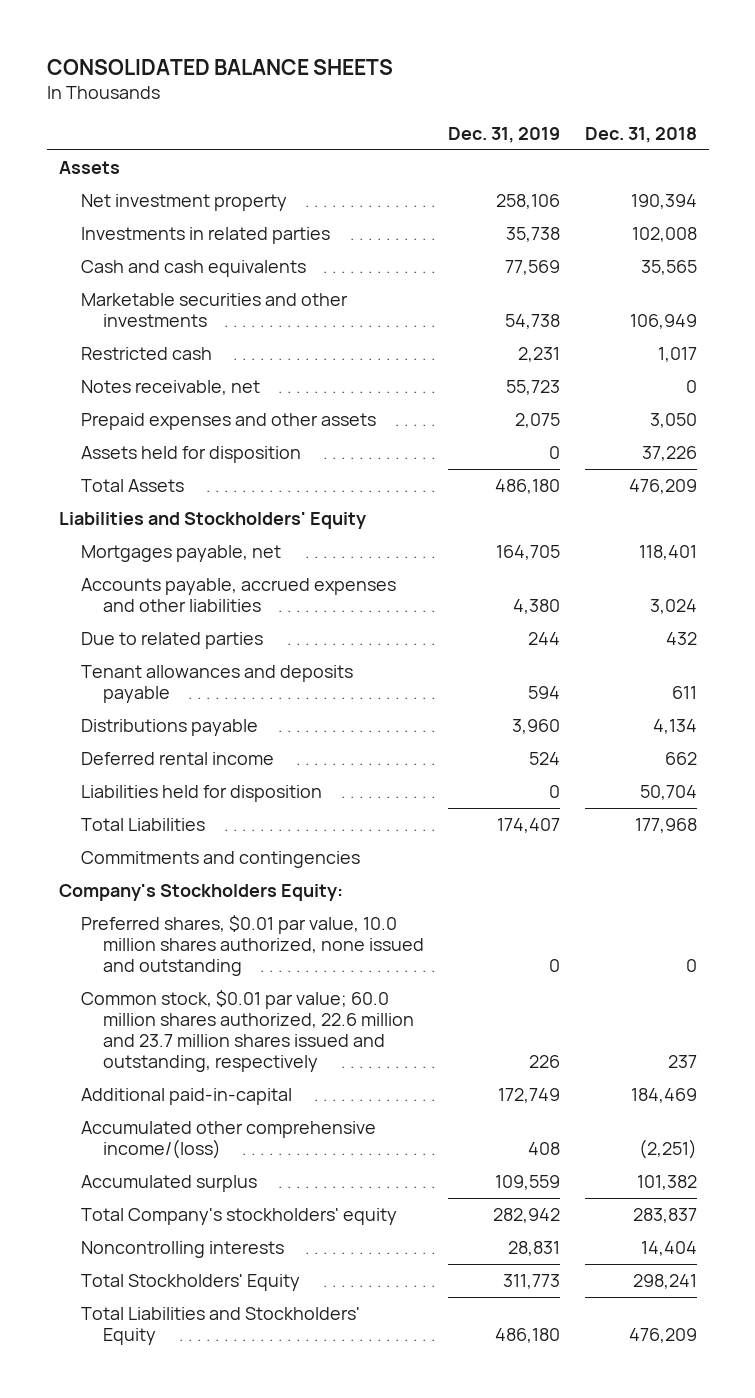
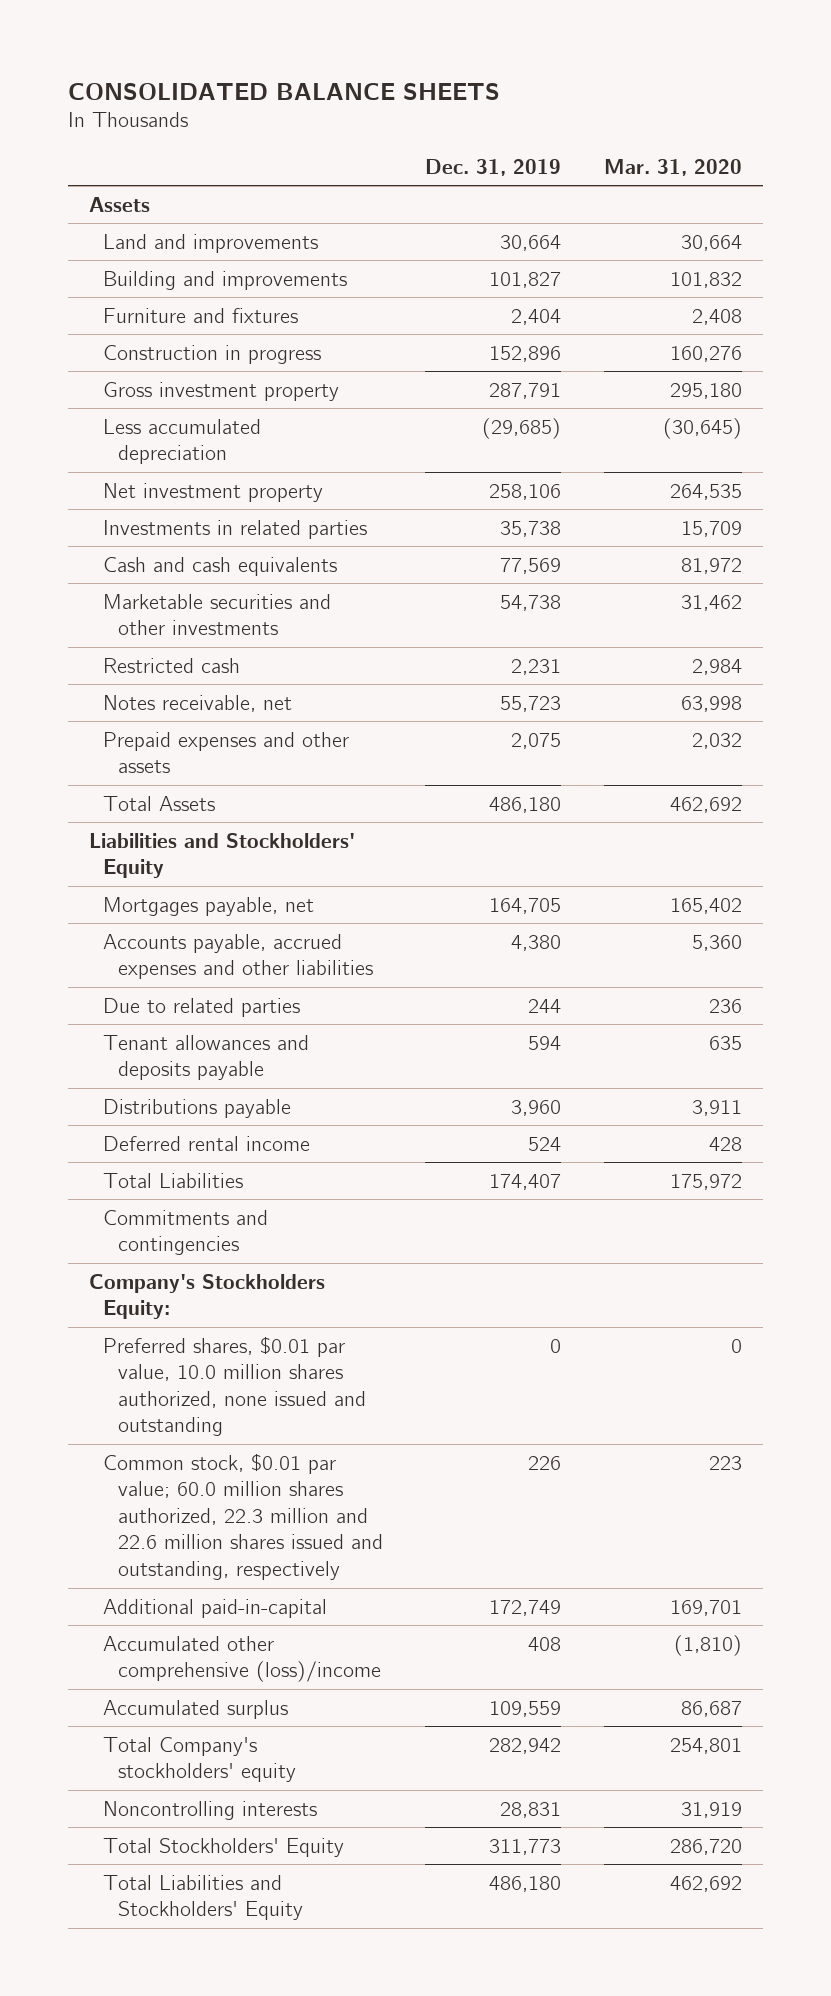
[584,127,697,144] Dec. 31, 2018 -> none
none -> [603,158,742,176] Mar. 31, 2020
none -> [103,233,319,253] Land and improvements
none -> [103,270,348,290] Building and improvements
none -> [103,307,299,323] Furniture and fixtures
none -> [103,344,322,364] Construction in progress
none -> [103,381,340,401] Gross investment property
none -> [103,418,262,465] Less accumulated depreciation
[80,446,301,464] Assets held for disposition -> none
[80,785,322,803] Liabilities held for disposition -> none
[80,990,414,1072] Common stock, $0.01 par value; 60.0 million shares authorized, 22.6 million and 23.7 million shares issued and outstanding, respectively -> [103,1452,383,1580] Common stock, $0.01 par value; 60.0 million shares authorized, 22.3 million and 22.6 million shares issued and outstanding, respectively
[80,1121,376,1159] Accumulated other comprehensive income/(loss) -> [103,1635,381,1683] Accumulated other comprehensive (loss)/income

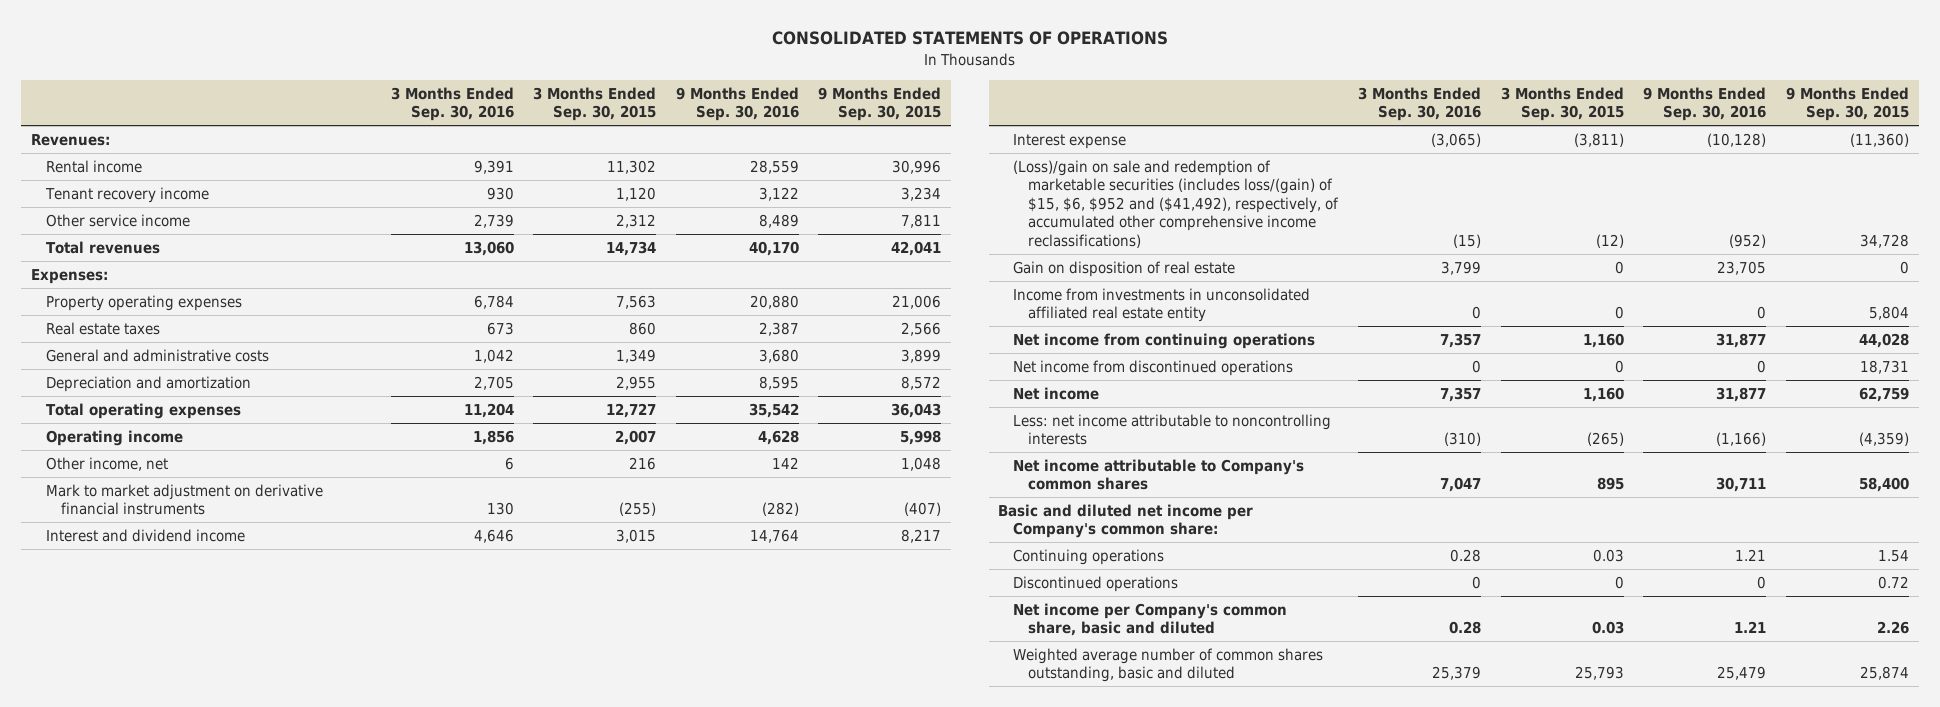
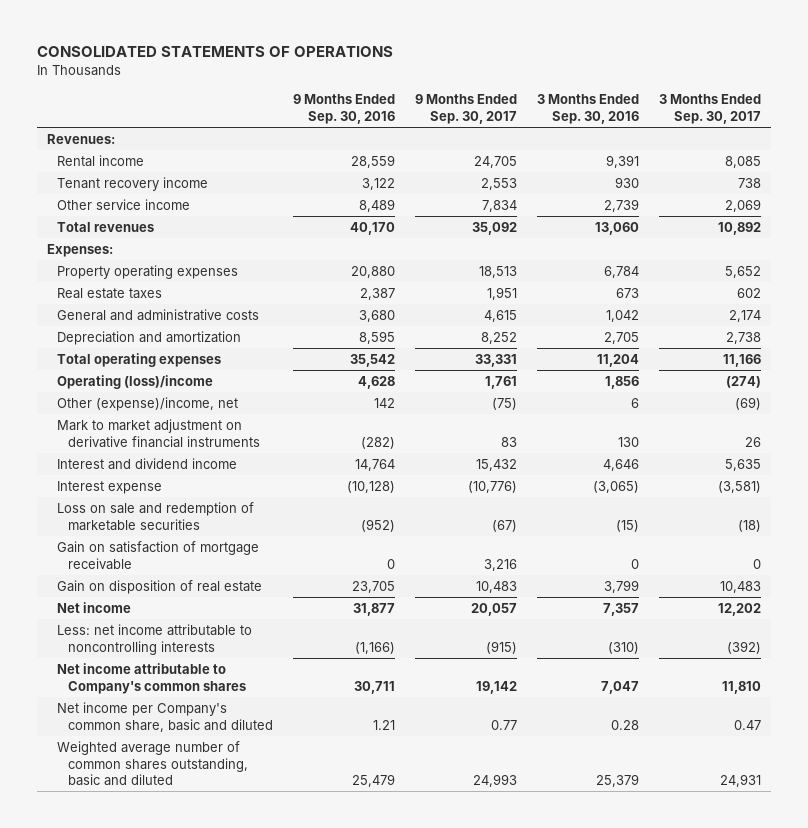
[533,86,657,122] 3 Months Ended Sep. 30, 2015 -> none
[818,86,942,122] 9 Months Ended Sep. 30, 2015 -> none
none -> [415,94,518,124] 9 Months Ended Sep. 30, 2017
none -> [659,94,762,124] 3 Months Ended Sep. 30, 2017
[46,429,184,446] Operating income -> [57,375,214,390] Operating (loss)/income
[46,456,169,471] Other income, net -> [57,397,239,412] Other (expense)/income, net
[1013,159,1340,248] (Loss)/gain on sale and redemption of marketable securities (includes loss/(gain) of $15, $6, $952 and ($41,492), respectively, of accumulated other comprehensive income reclassifications) -> [57,502,255,531] Loss on sale and redemption of marketable securities
none -> [57,541,260,570] Gain on satisfaction of mortgage receivable
[1013,287,1311,323] Income from investments in unconsolidated affiliated real estate entity -> none
[1013,332,1316,349] Net income from continuing operations -> none
[1013,359,1294,376] Net income from discontinued operations -> none
[998,503,1254,539] Basic and diluted net income per Company's common share: -> none
[1013,548,1165,565] Continuing operations -> none
[1013,575,1179,592] Discontinued operations -> none

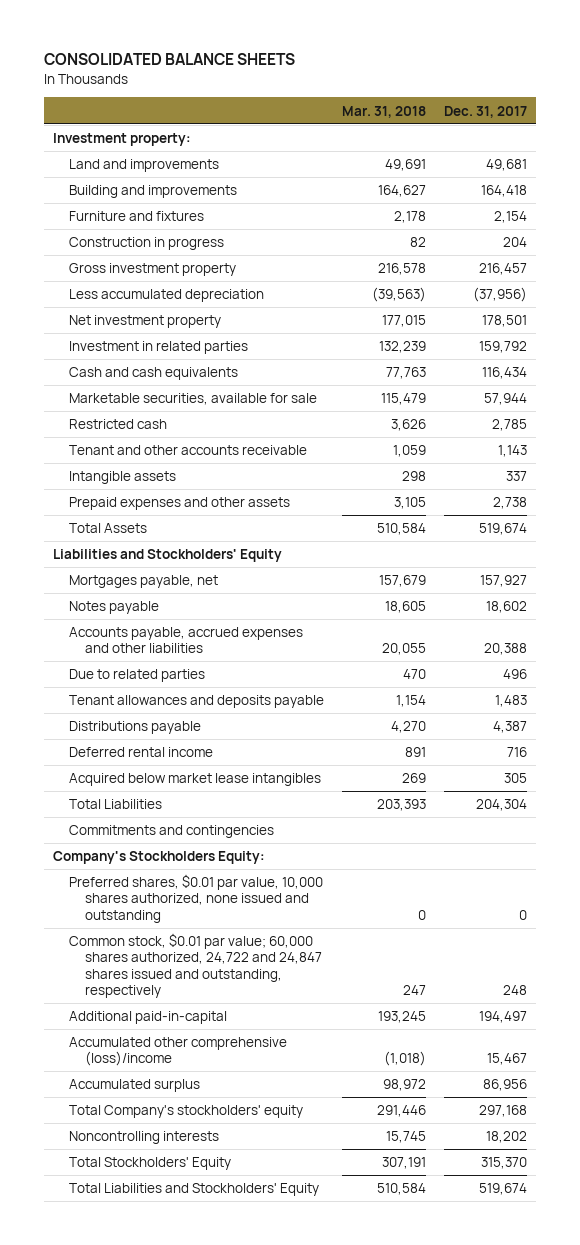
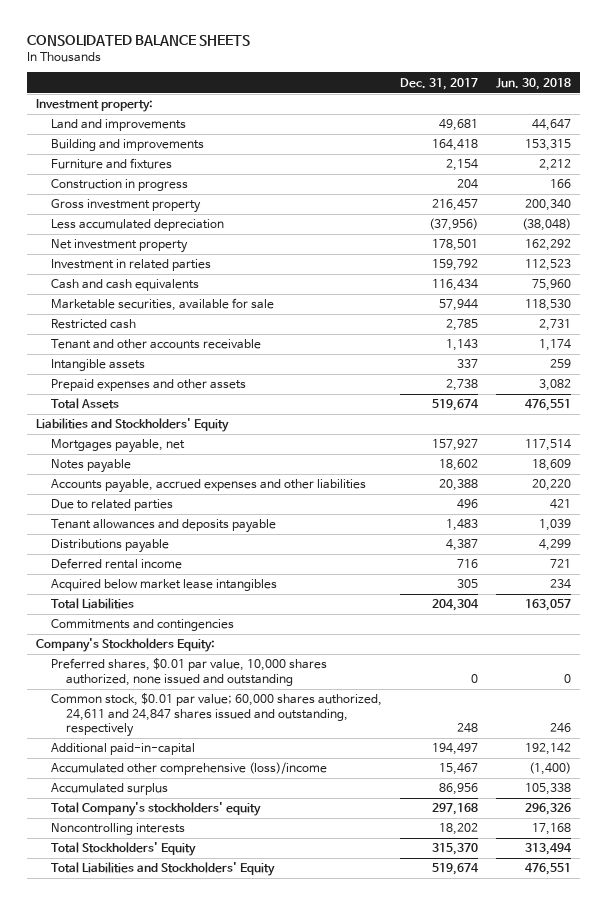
[342,105,427,118] Mar. 31, 2018 -> none
none -> [495,77,571,90] Jun. 30, 2018
[69,933,322,998] Common stock, $0.01 par value; 60,000 shares authorized, 24,722 and 24,847 shares issued and outstanding, respectively -> [50,693,382,738] Common stock, $0.01 par value; 60,000 shares authorized, 24,611 and 24,847 shares issued and outstanding, respectively

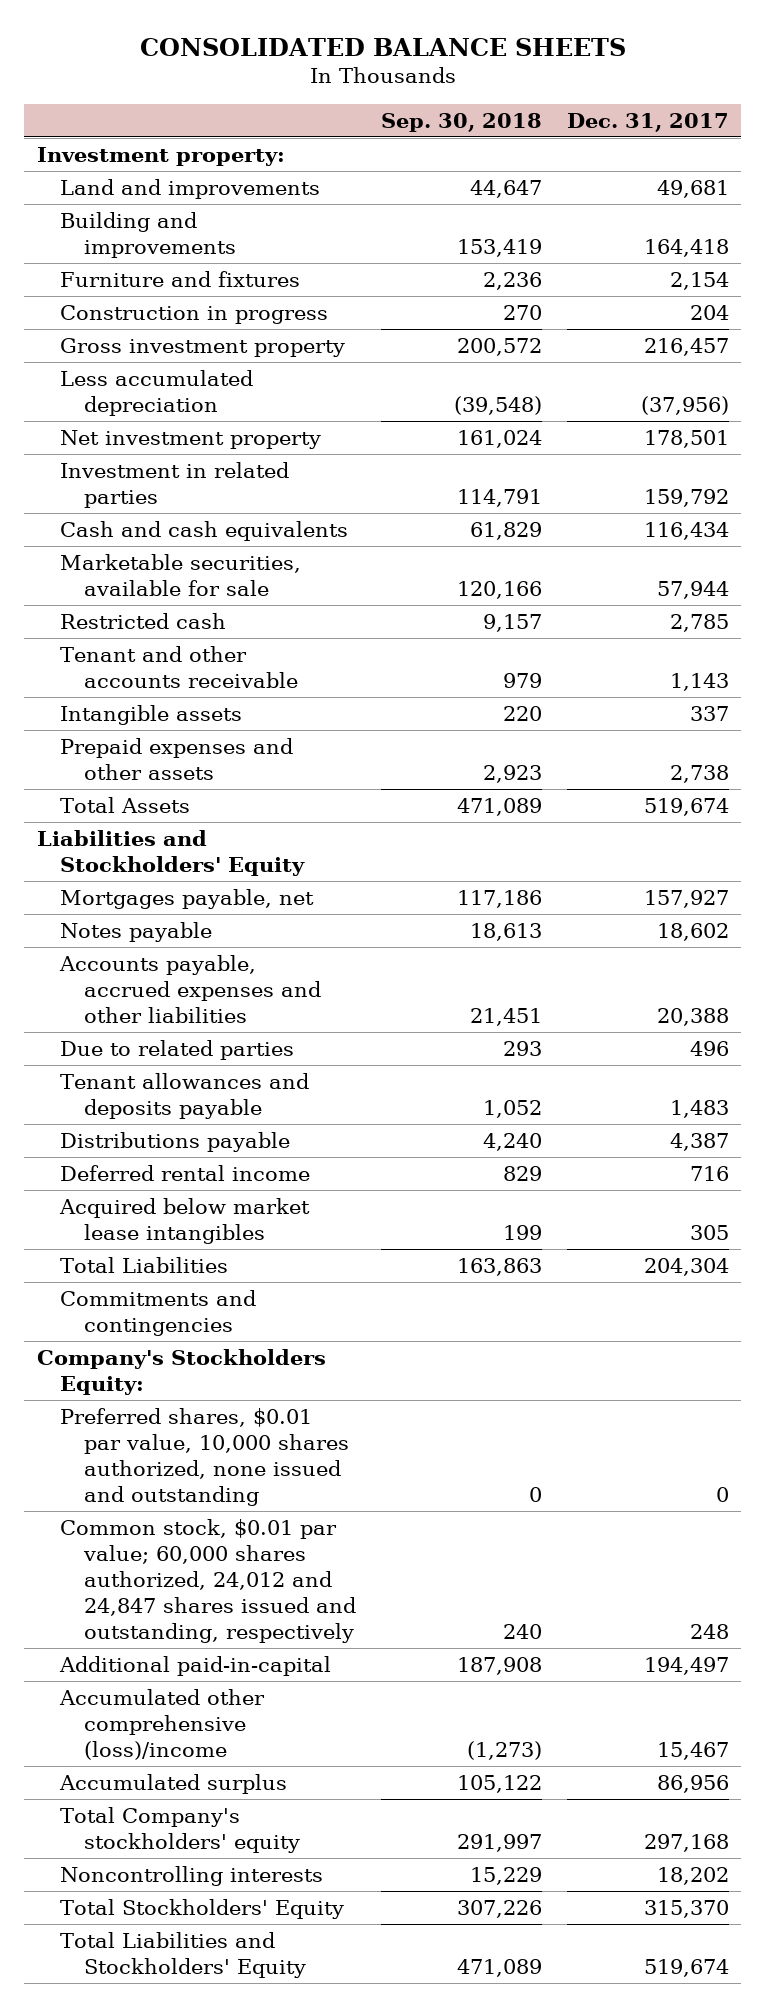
[495,77,571,90] Jun. 30, 2018 -> none
none -> [380,112,542,132] Sep. 30, 2018
[50,693,382,738] Common stock, $0.01 par value; 60,000 shares authorized, 24,611 and 24,847 shares issued and outstanding, respectively -> [60,1518,356,1643] Common stock, $0.01 par value; 60,000 shares authorized, 24,012 and 24,847 shares issued and outstanding, respectively

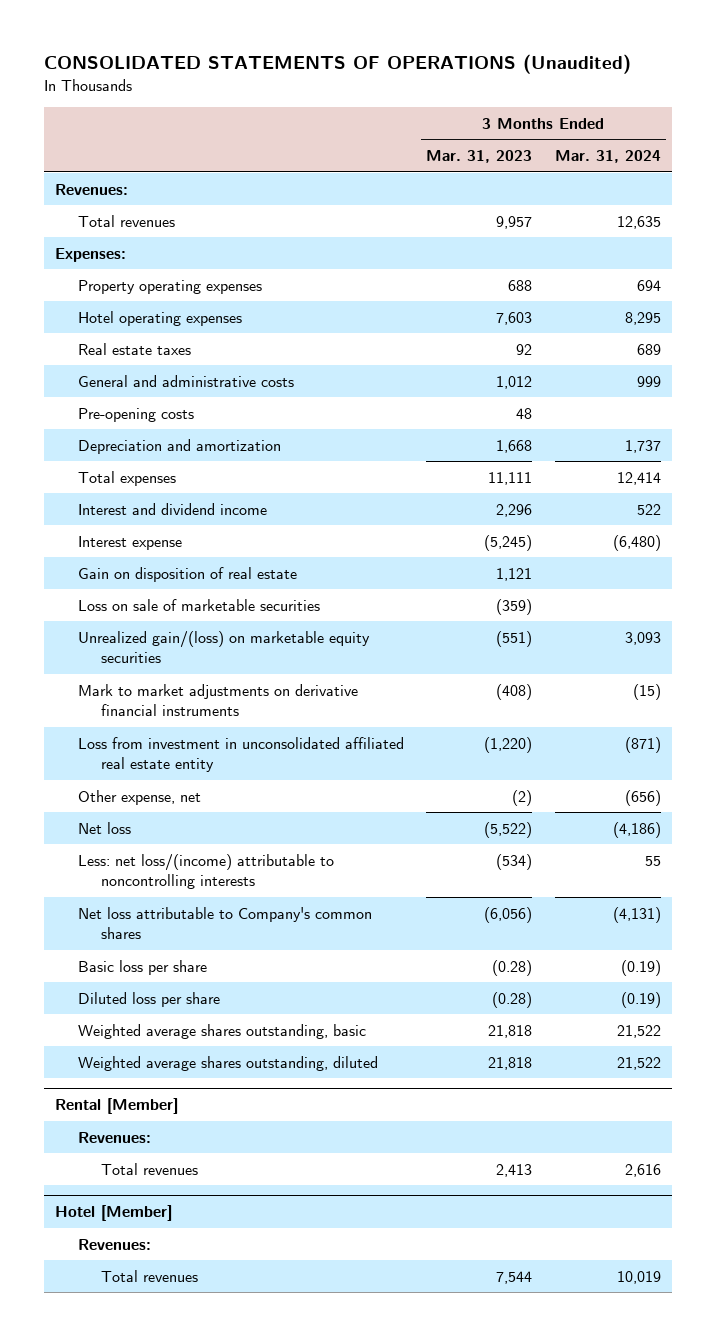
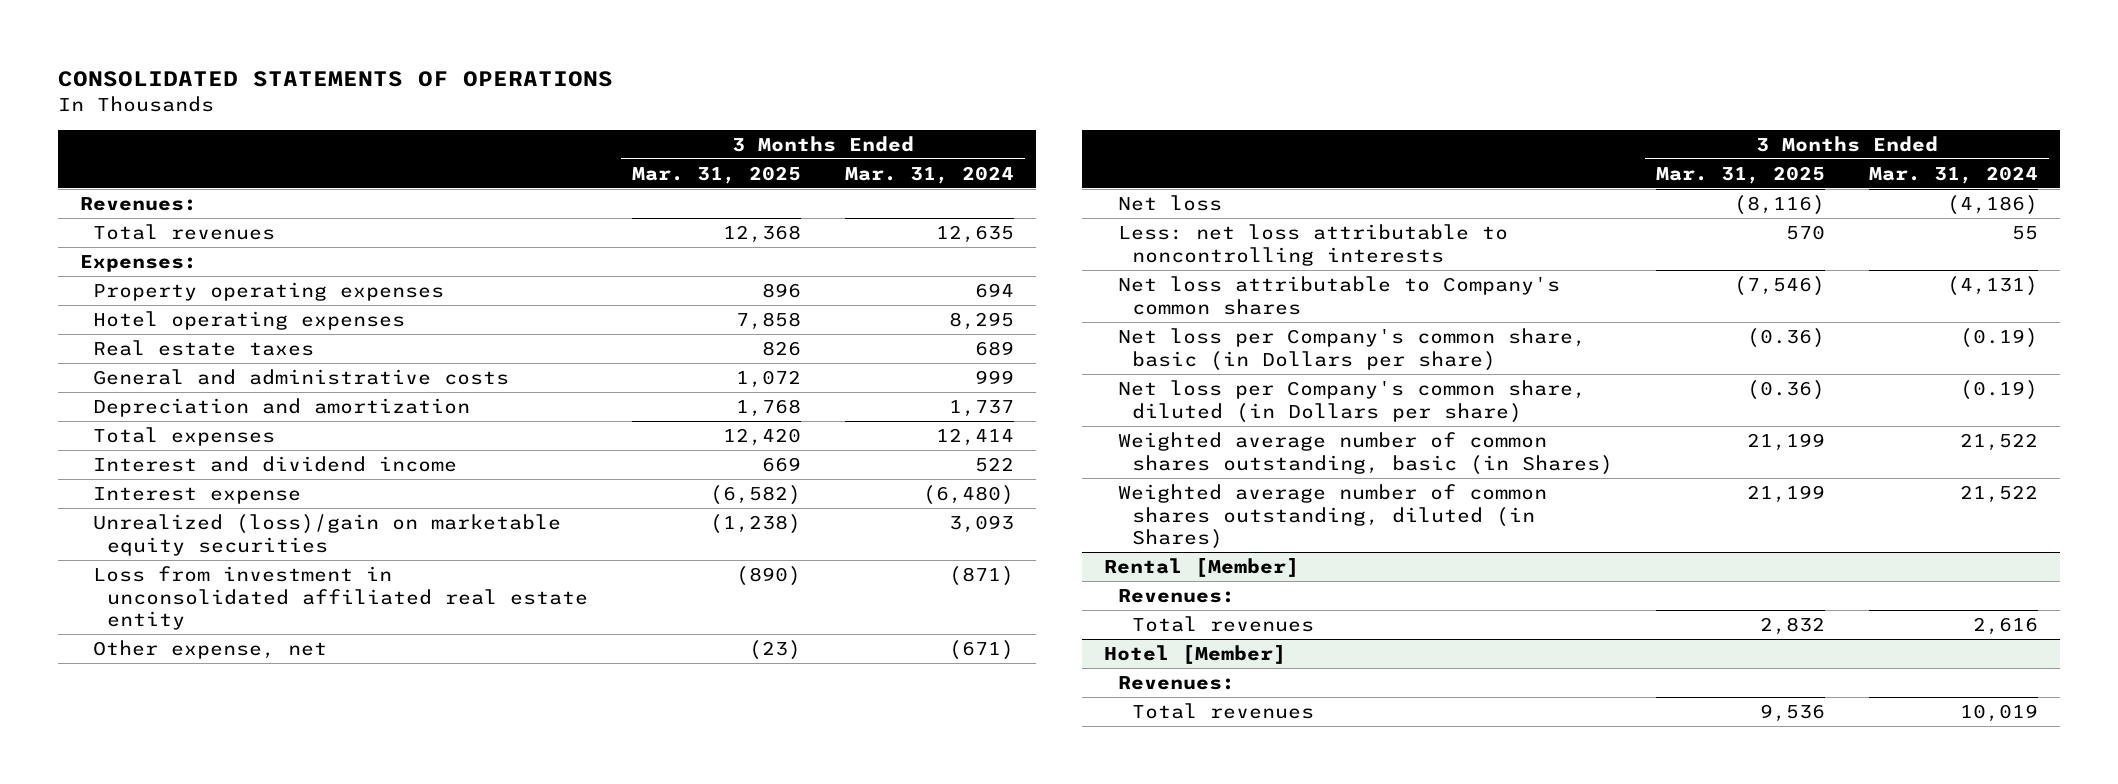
[43,53,631,74] CONSOLIDATED STATEMENTS OF OPERATIONS (Unaudited) -> [57,71,613,88] CONSOLIDATED STATEMENTS OF OPERATIONS
[426,150,533,164] Mar. 31, 2023 -> none
none -> [632,165,802,184] Mar. 31, 2025
[77,407,194,422] Pre-opening costs -> none
[77,566,297,582] Gain on disposition of real estate -> none
[77,598,320,611] Loss on sale of marketable securities -> none
[77,683,358,717] Mark to market adjustments on derivative financial instruments -> none
[77,630,370,664] Unrealized gain/(loss) on marketable equity securities -> [93,513,562,556] Unrealized (loss)/gain on marketable equity securities
[624,789,661,806] (656) -> [948,639,1014,660] (671)
[77,853,334,890] Less: net loss/(income) attributable to noncontrolling interests -> [1117,223,1508,266] Less: net loss attributable to noncontrolling interests
[77,959,207,975] Basic loss per share -> [1117,327,1586,371] Net loss per Company's common share, basic (in Dollars per share)
[77,991,220,1007] Diluted loss per share -> [1117,379,1586,423] Net loss per Company's common share, diluted (in Dollars per share)
[77,1023,366,1039] Weighted average shares outstanding, basic -> [1117,431,1613,475] Weighted average number of common shares outstanding, basic (in Shares)
[77,1055,378,1071] Weighted average shares outstanding, diluted -> [1117,483,1547,550] Weighted average number of common shares outstanding, diluted (in Shares)

